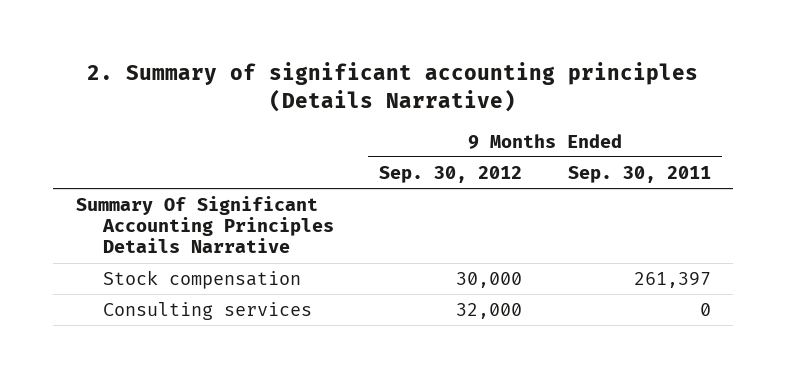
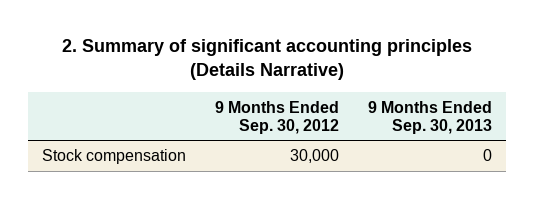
[567,165,711,183] Sep. 30, 2011 -> none
none -> [367,100,492,134] 9 Months Ended Sep. 30, 2013
[75,195,334,254] Summary Of Significant Accounting Principles Details Narrative -> none
[102,301,312,320] Consulting services -> none

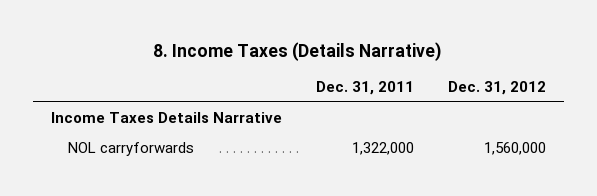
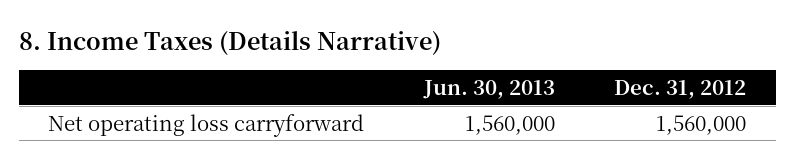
[315,81,414,96] Dec. 31, 2011 -> none
none -> [422,80,555,100] Jun. 30, 2013
[50,112,282,124] Income Taxes Details Narrative -> none
[68,142,195,157] NOL carryforwards -> [48,113,365,137] Net operating loss carryforward

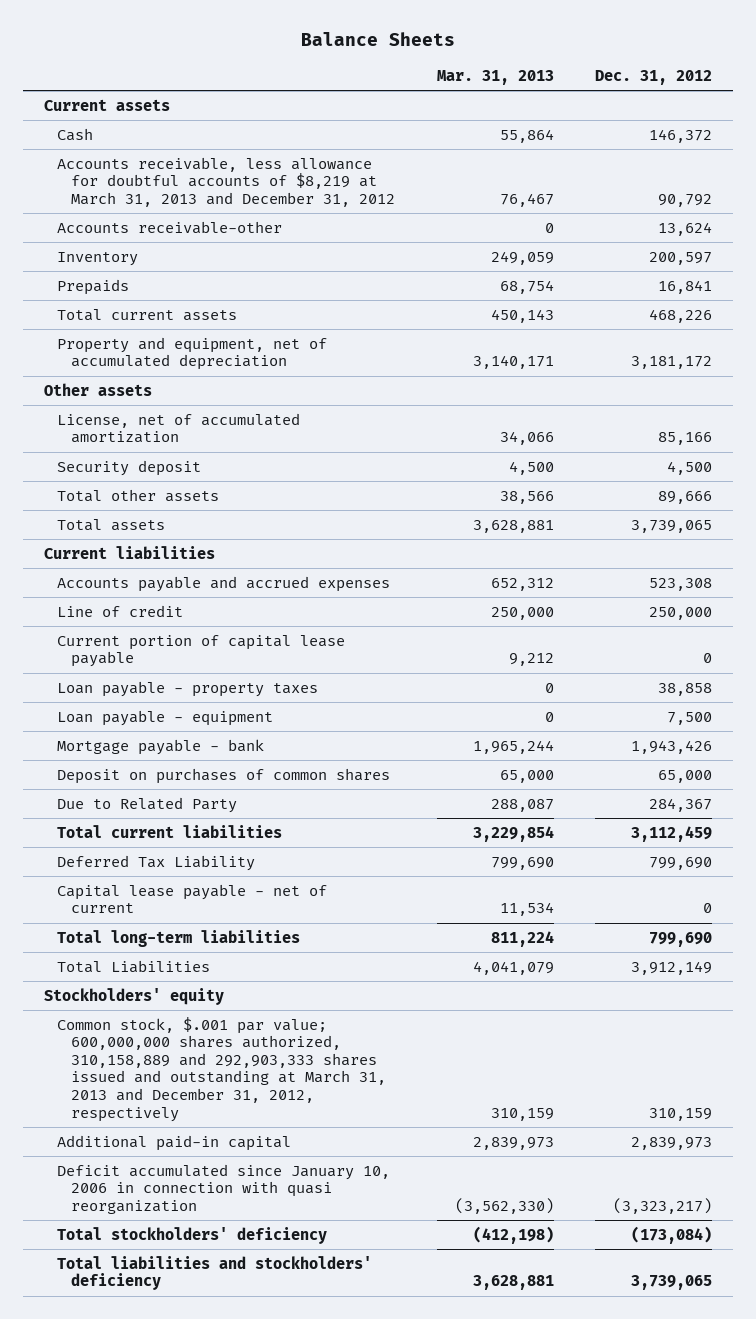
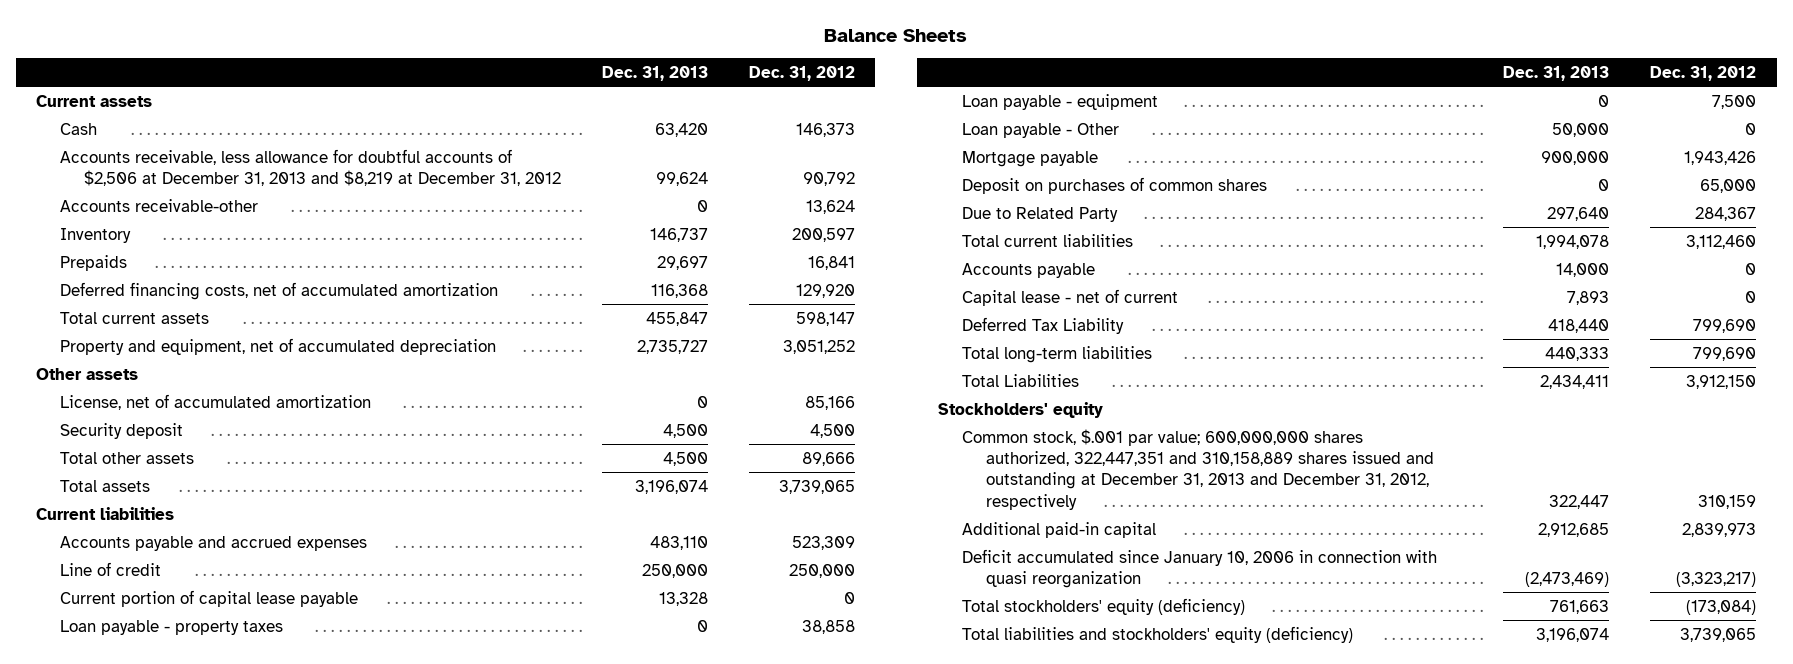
[436,70,554,86] Mar. 31, 2013 -> none
none -> [601,66,708,82] Dec. 31, 2013
[649,128,713,143] 146,372 -> [795,122,855,137] 146,373
[57,156,395,207] Accounts receivable, less allowance for doubtful accounts of $8,219 at March 31, 2013 and December 31, 2012 -> [60,148,562,187] Accounts receivable, less allowance for doubtful accounts of $2,506 at December 31, 2013 and $8,219 at December 31, 2012
none -> [60,281,499,300] Deferred financing costs, net of accumulated amortization
[649,308,713,323] 468,226 -> [795,311,855,326] 598,147
[631,356,713,370] 3,181,172 -> [782,339,855,354] 3,051,252
[649,577,713,591] 523,308 -> [791,535,855,550] 523,309
none -> [961,122,1119,138] Loan payable - Other
[57,738,265,755] Mortgage payable - bank -> [961,150,1098,167] Mortgage payable
[631,825,713,842] 3,112,459 -> [1686,234,1757,249] 3,112,460
none -> [961,262,1095,278] Accounts payable
none -> [961,288,1178,306] Capital lease - net of current
[57,883,328,914] Capital lease payable - net of current -> none
[631,960,713,975] 3,912,149 -> [1686,374,1757,389] 3,912,150
[57,1016,386,1122] Common stock, $.001 par value; 600,000,000 shares authorized, 310,158,889 and 292,903,333 shares issued and outstanding at March 31, 2013 and December 31, 2012, respectively -> [961,428,1434,510] Common stock, $.001 par value; 600,000,000 shares authorized, 322,447,351 and 310,158,889 shares issued and outstanding at December 31, 2013 and December 31, 2012, respectively
[57,1226,328,1244] Total stockholders' deficiency -> [961,597,1245,615] Total stockholders' equity (deficiency)
[57,1255,373,1291] Total liabilities and stockholders' deficiency -> [961,625,1353,643] Total liabilities and stockholders' equity (deficiency)

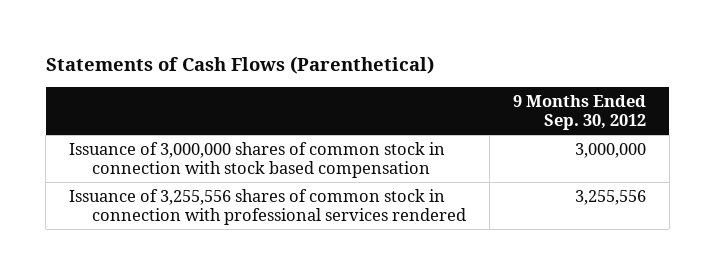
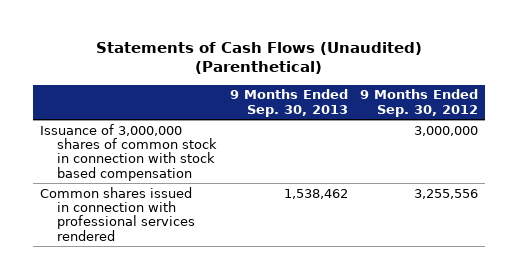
[45,55,434,74] Statements of Cash Flows (Parenthetical) -> [95,41,422,75] Statements of Cash Flows (Unaudited) (Parenthetical)
none -> [229,89,348,117] 9 Months Ended Sep. 30, 2013
[69,188,466,226] Issuance of 3,255,556 shares of common stock in connection with professional services rendered -> [39,186,196,241] Common shares issued in connection with professional services rendered

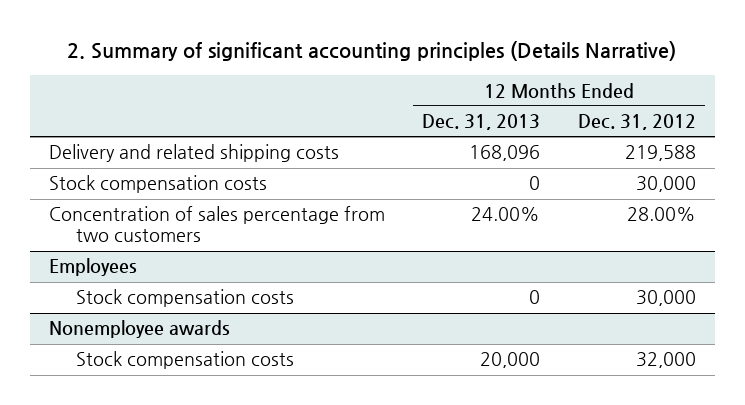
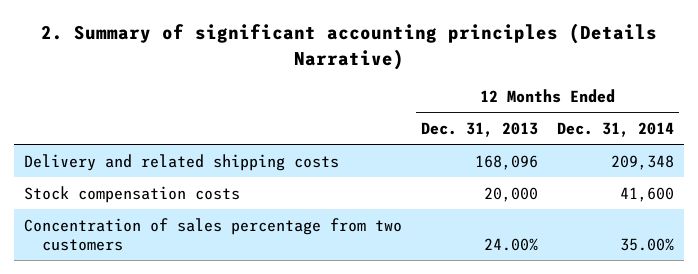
[577,114,696,131] Dec. 31, 2012 -> none
none -> [557,122,675,138] Dec. 31, 2014
[48,175,267,194] Stock compensation costs -> none
[48,258,137,277] Employees -> none
[75,289,294,308] Stock compensation costs -> none
[48,320,230,339] Nonemployee awards -> none
[48,206,385,243] Concentration of sales percentage from two customers -> [23,217,402,251] Concentration of sales percentage from two customers

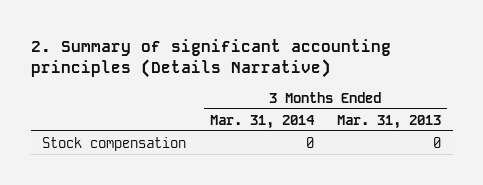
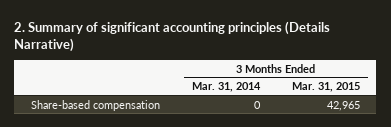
[336,114,441,129] Mar. 31, 2013 -> none
none -> [292,81,361,92] Mar. 31, 2015
[42,136,187,151] Stock compensation -> [30,99,160,111] Share-based compensation

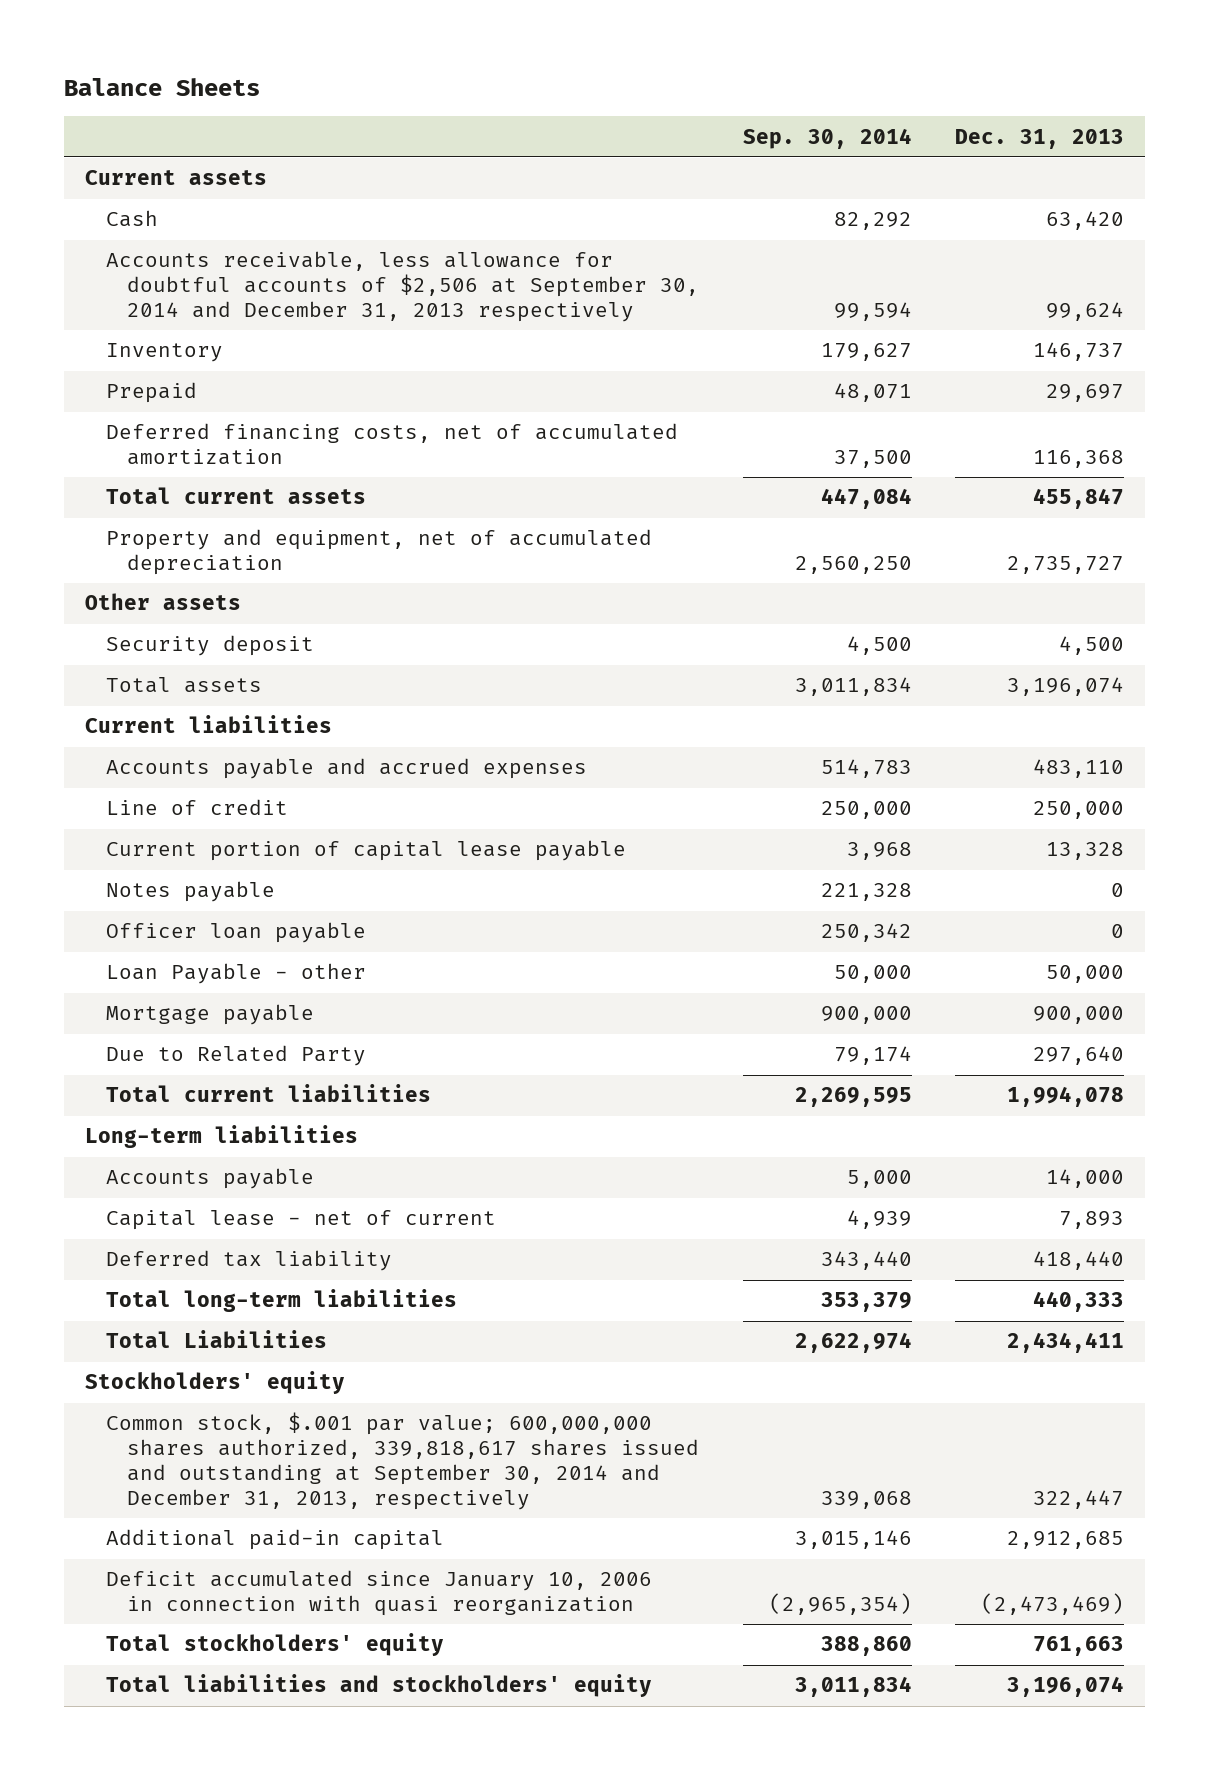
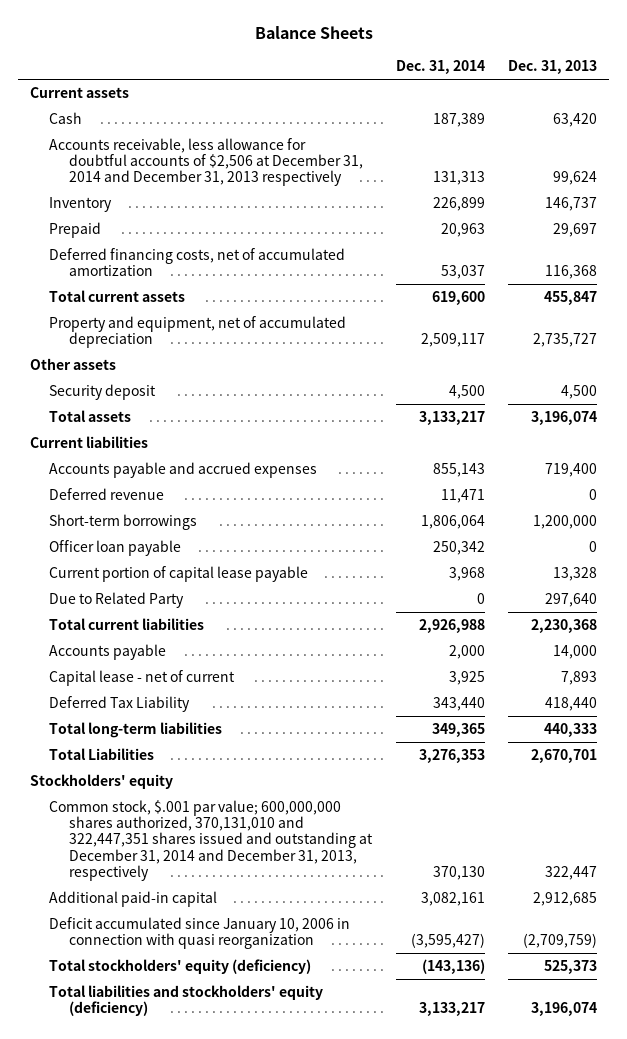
[742,127,912,149] Sep. 30, 2014 -> none
none -> [395,60,485,75] Dec. 31, 2014
[106,251,700,322] Accounts receivable, less allowance for doubtful accounts of $2,506 at September 30, 2014 and December 31, 2013 respectively -> [49,138,364,187] Accounts receivable, less allowance for doubtful accounts of $2,506 at December 31, 2014 and December 31, 2013 respectively
[106,799,289,816] Line of credit -> none
[106,881,276,903] Notes payable -> none
[1032,759,1124,779] 483,110 -> [545,463,598,478] 719,400
none -> [49,488,165,501] Deferred revenue
none -> [49,514,198,531] Short-term borrowings
[106,963,367,985] Loan Payable - other -> none
[106,1004,315,1026] Mortgage payable -> none
[106,840,627,862] Current portion of capital lease payable -> [49,566,309,583] Current portion of capital lease payable
[85,1125,359,1149] Long-term liabilities -> none
[1006,1086,1124,1108] 1,994,078 -> [531,619,598,634] 2,230,368
[106,1250,393,1272] Deferred tax liability -> [49,696,191,713] Deferred Tax Liability
[1006,1332,1124,1354] 2,434,411 -> [531,749,598,764] 2,670,701
[106,1412,700,1510] Common stock, $.001 par value; 600,000,000 shares authorized, 339,818,617 shares issued and outstanding at September 30, 2014 and December 31, 2013, respectively -> [49,800,374,881] Common stock, $.001 par value; 600,000,000 shares authorized, 370,131,010 and 322,447,351 shares issued and outstanding at December 31, 2014 and December 31, 2013, respectively
[980,1593,1124,1616] (2,473,469) -> [523,933,598,949] (2,709,759)
[106,1633,445,1657] Total stockholders' equity -> [49,959,312,975] Total stockholders' equity (deficiency)
[1032,1636,1124,1657] 761,663 -> [544,960,598,975] 525,373
[106,1674,653,1698] Total liabilities and stockholders' equity -> [49,985,324,1017] Total liabilities and stockholders' equity (deficiency)

